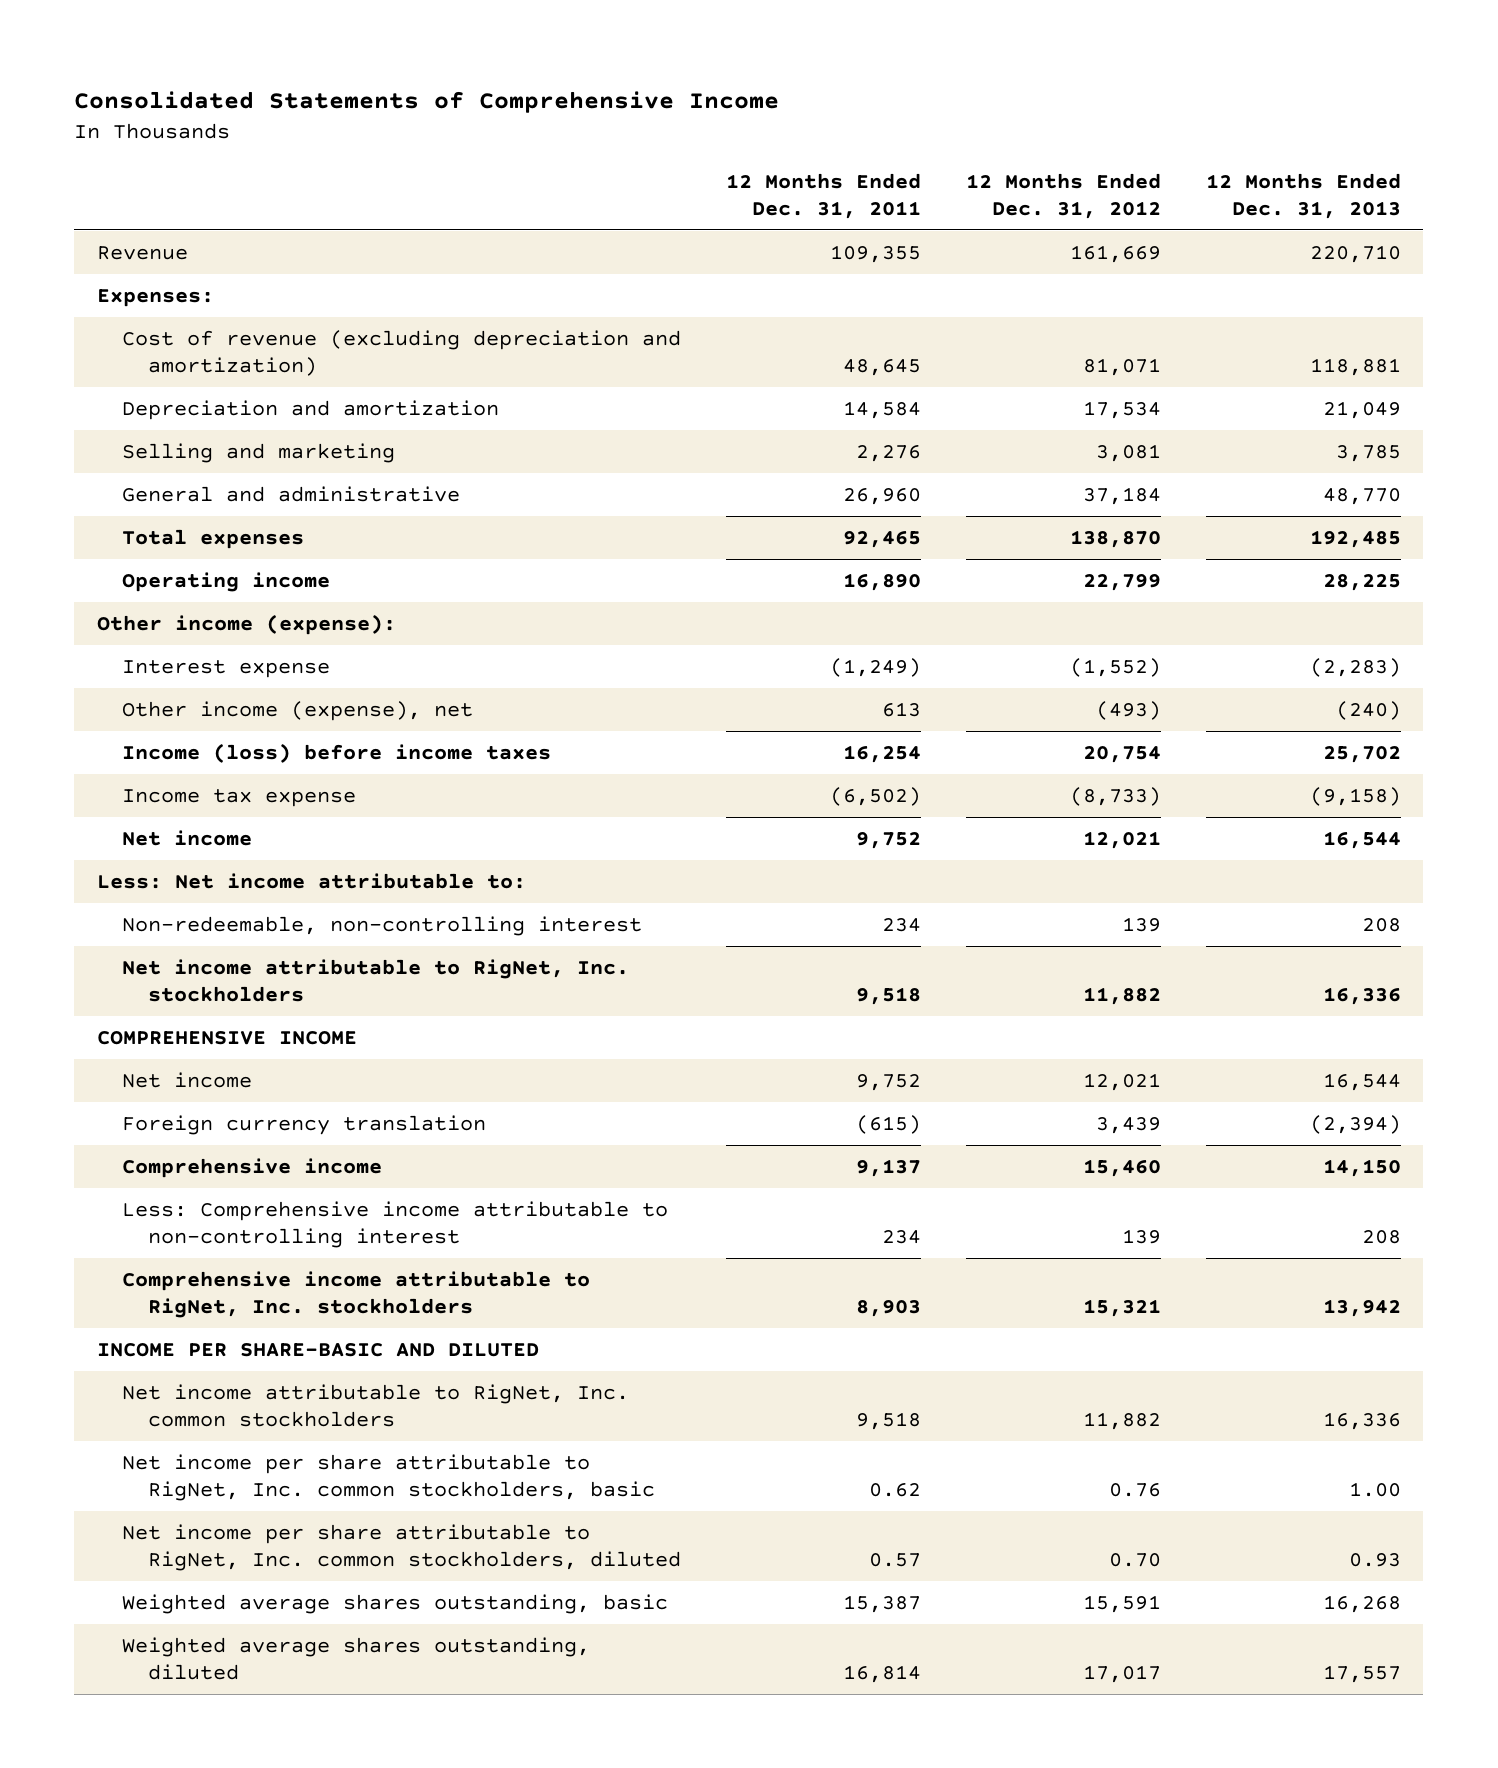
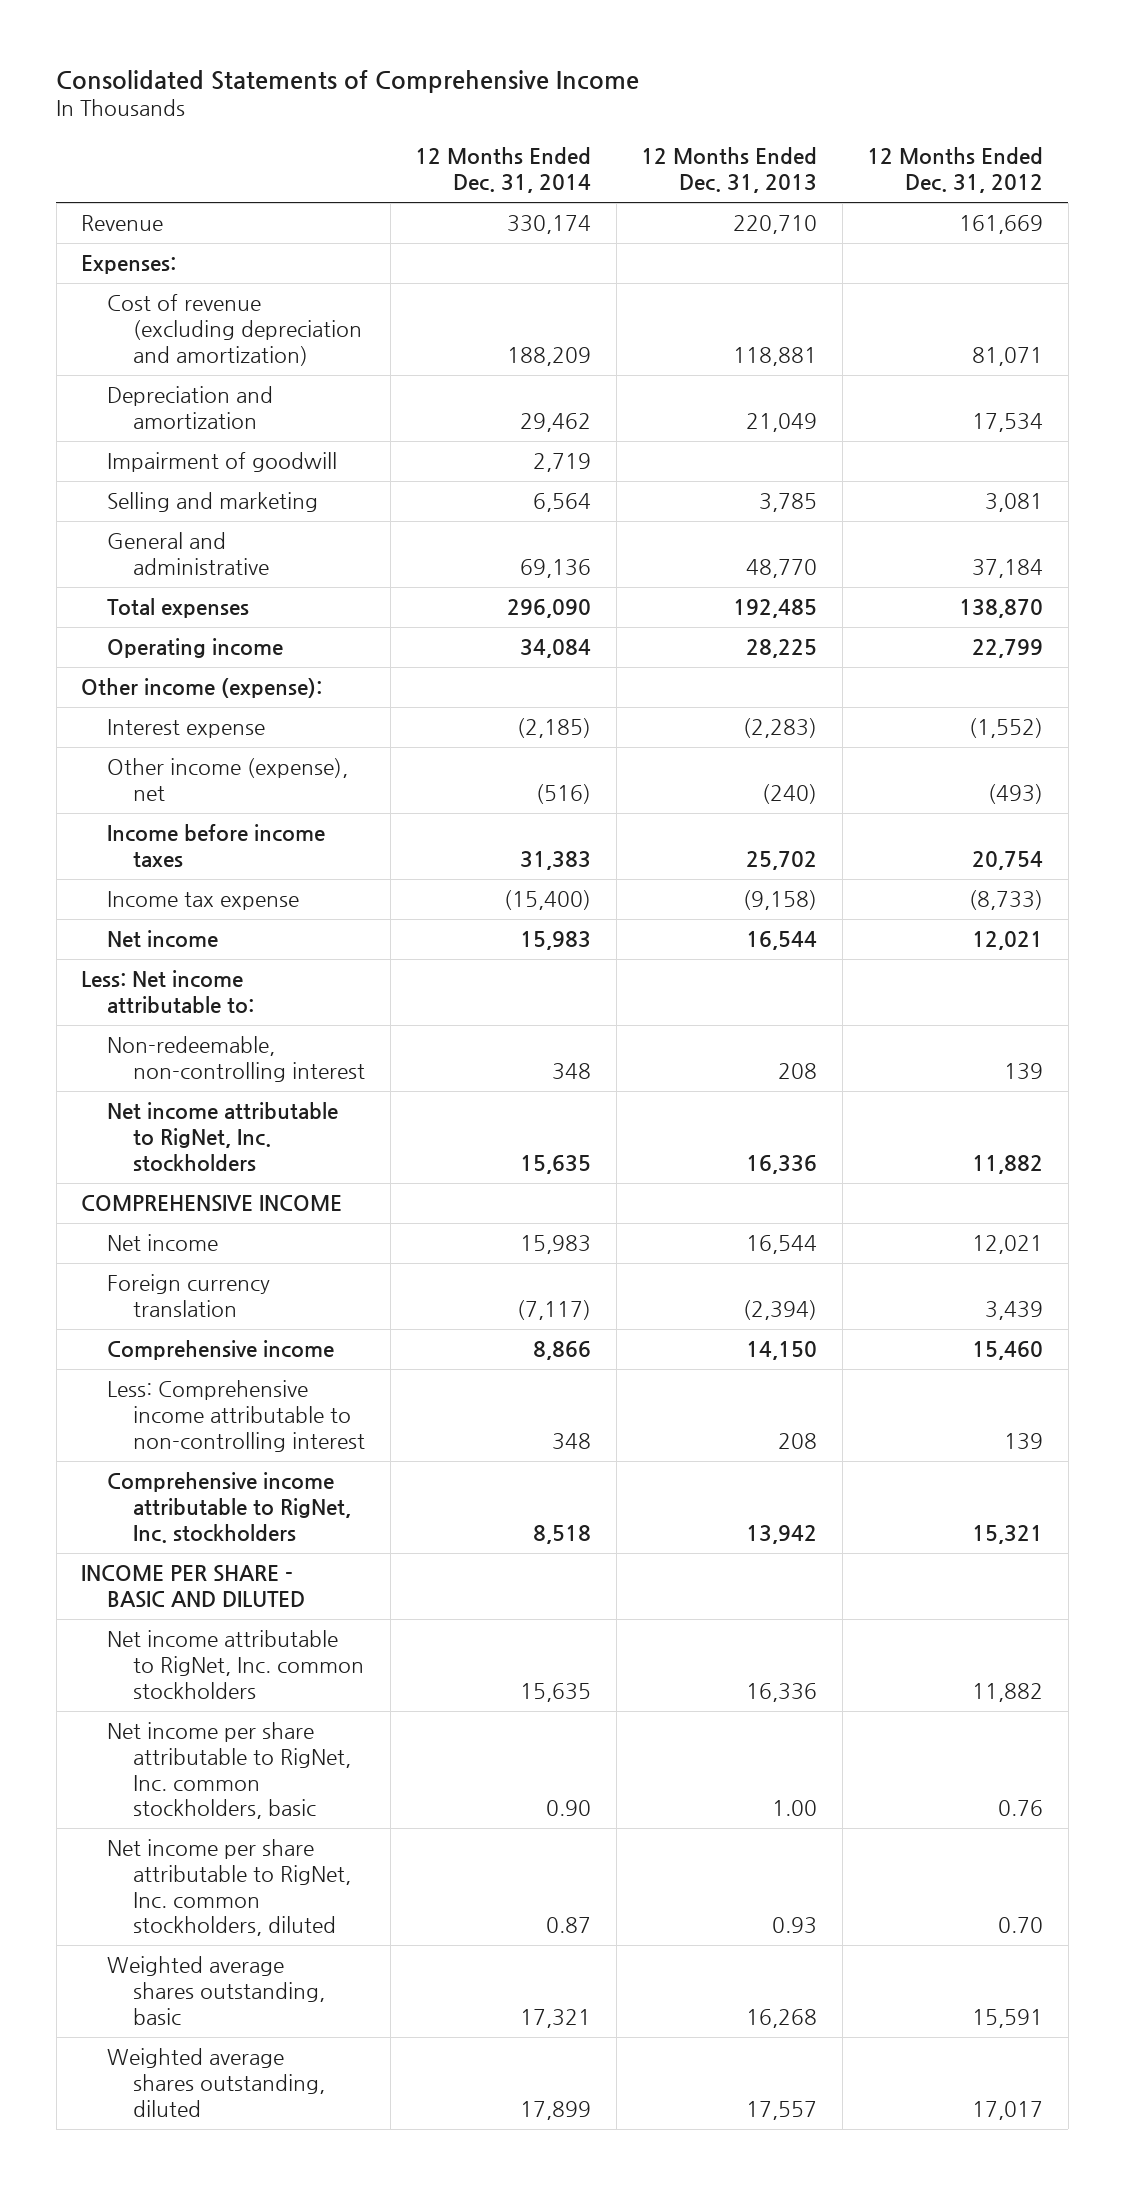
[726,172,922,219] 12 Months Ended Dec. 31, 2011 -> none
none -> [415,147,592,194] 12 Months Ended Dec. 31, 2014
none -> [107,452,338,473] Impairment of goodwill
[122,742,552,763] Income (loss) before income taxes -> [107,824,326,868] Income before income taxes
[96,1342,539,1357] INCOME PER SHARE-BASIC AND DILUTED -> [81,1565,306,1609] INCOME PER SHARE - BASIC AND DILUTED

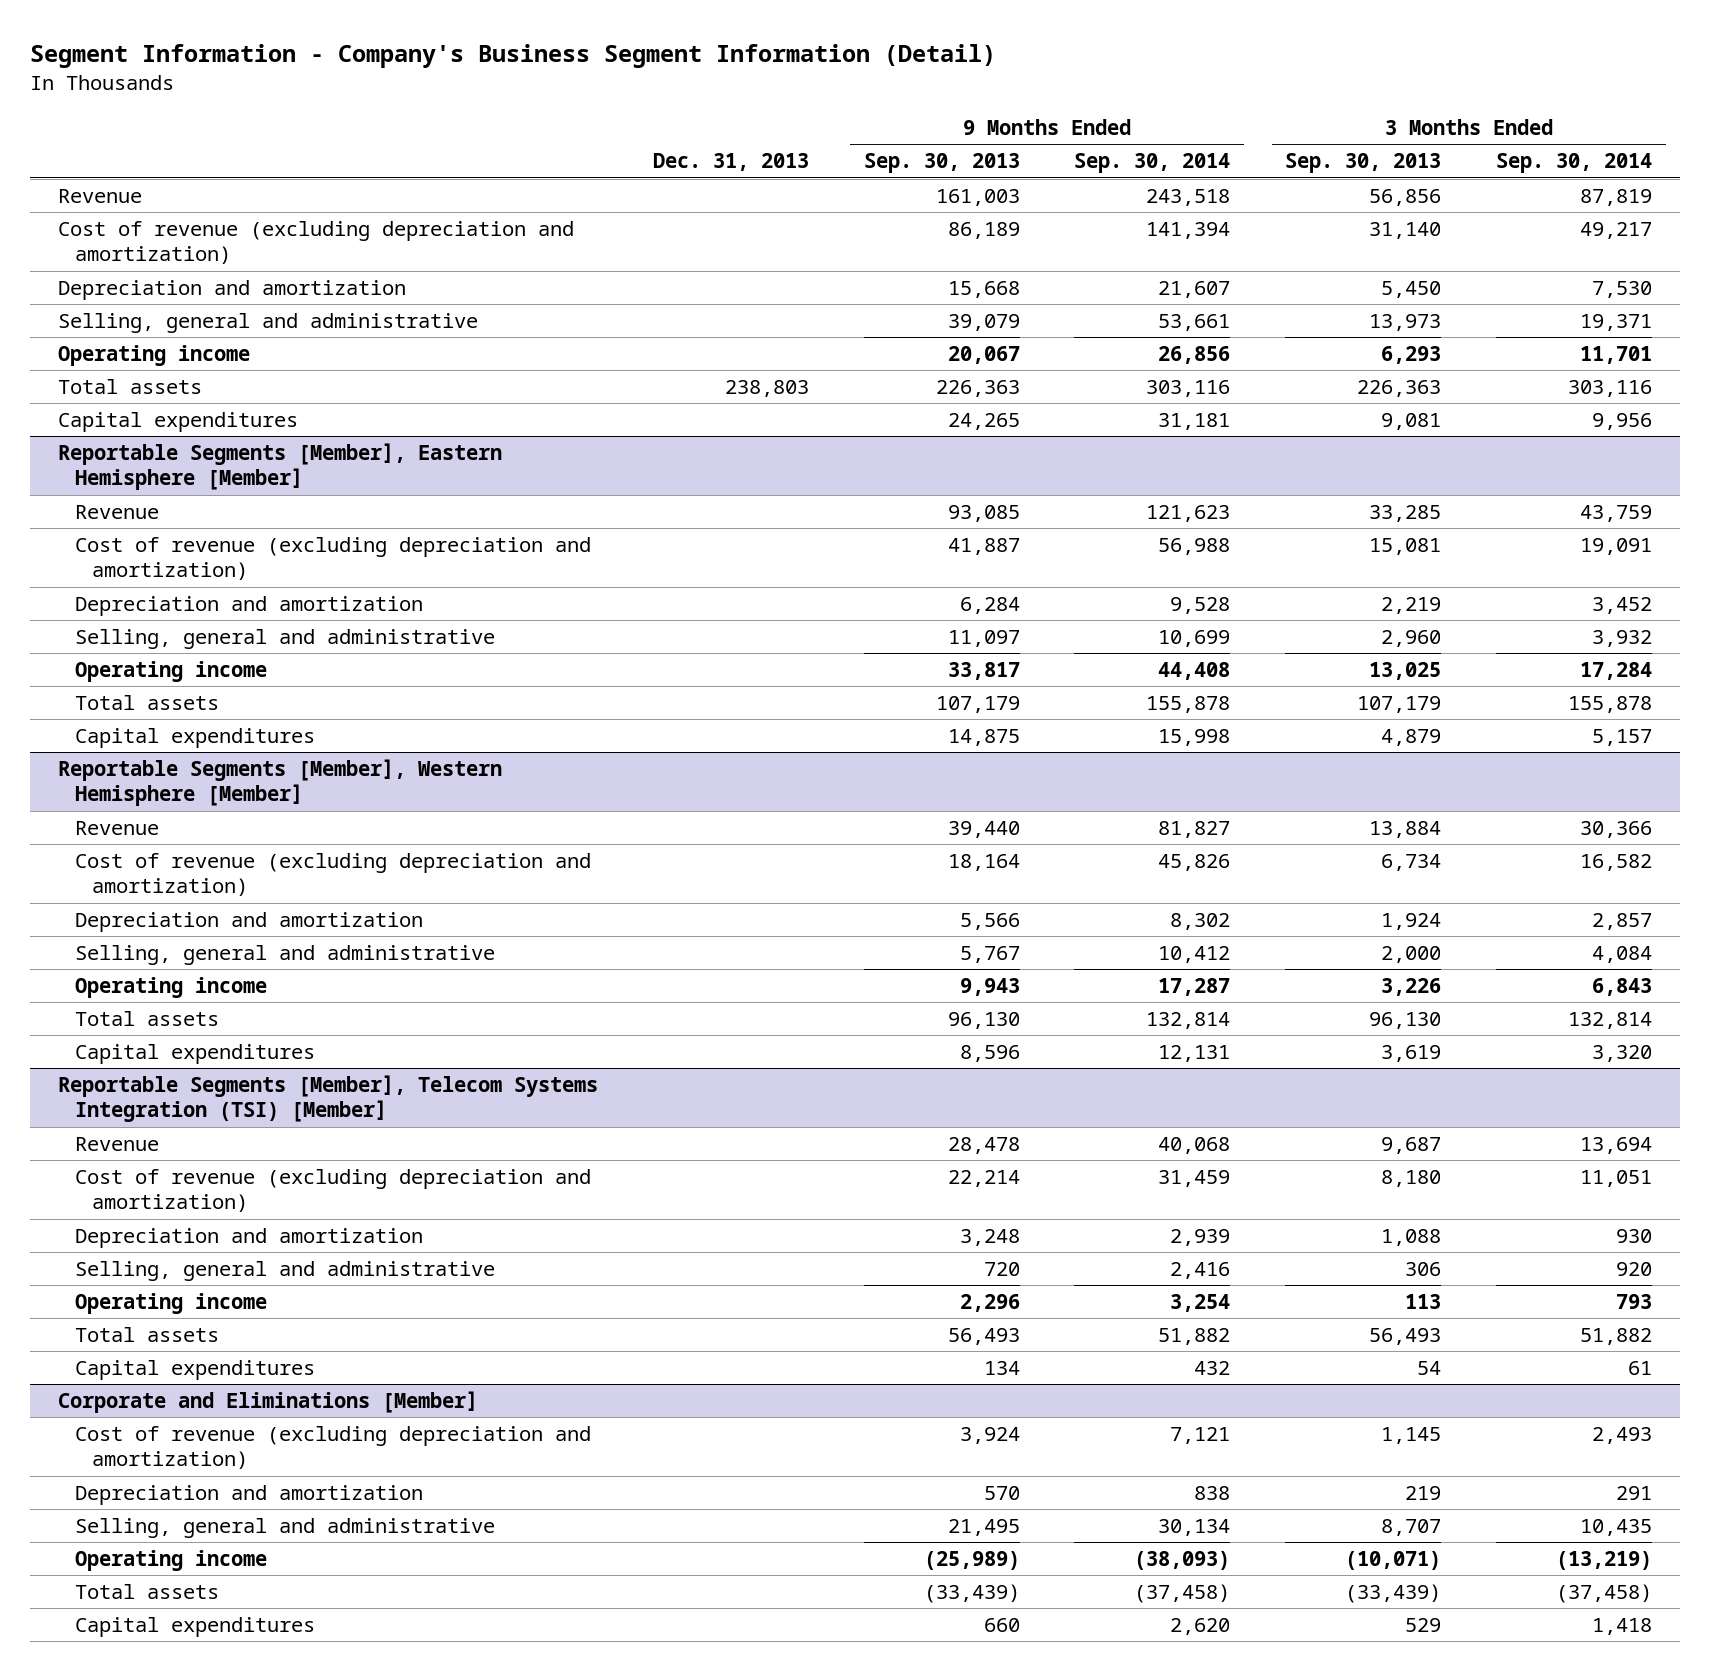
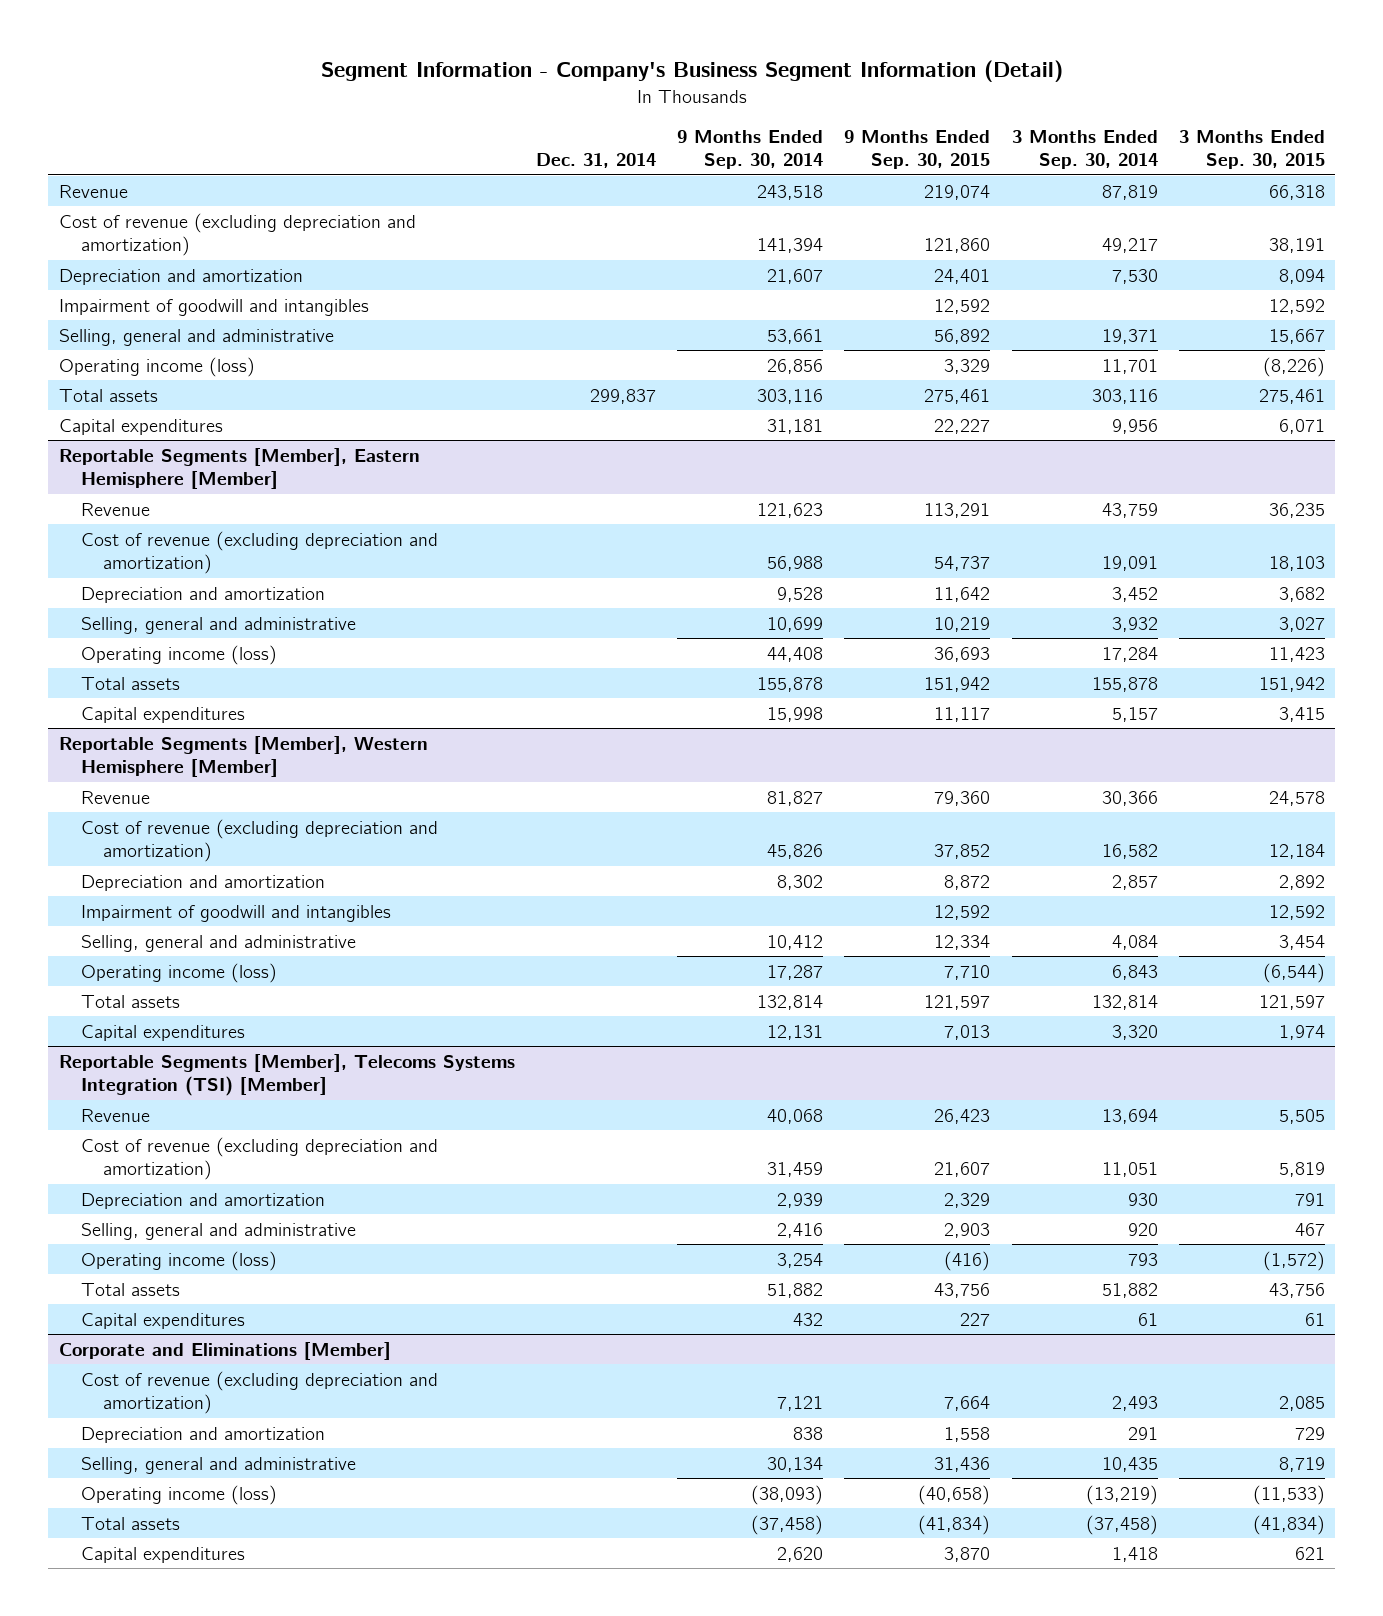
[652,153,809,172] Dec. 31, 2013 -> none
[863,153,1020,174] Sep. 30, 2013 -> none
[1285,153,1442,174] Sep. 30, 2013 -> none
none -> [535,153,656,169] Dec. 31, 2014
none -> [844,130,991,170] 9 Months Ended Sep. 30, 2015
none -> [1178,130,1325,170] 3 Months Ended Sep. 30, 2015
none -> [58,298,369,316] Impairment of goodwill and intangibles
[57,345,250,367] Operating income -> [58,356,255,377] Operating income (loss)
[74,661,267,683] Operating income -> [80,644,277,665] Operating income (loss)
none -> [80,904,391,922] Impairment of goodwill and intangibles
[74,977,267,999] Operating income -> [80,962,277,983] Operating income (loss)
[57,1075,598,1123] Reportable Segments [Member], Telecom Systems Integration (TSI) [Member] -> [58,1053,515,1096] Reportable Segments [Member], Telecoms Systems Integration (TSI) [Member]
[74,1293,267,1315] Operating income -> [80,1250,277,1271] Operating income (loss)
[74,1550,267,1572] Operating income -> [80,1484,277,1505] Operating income (loss)

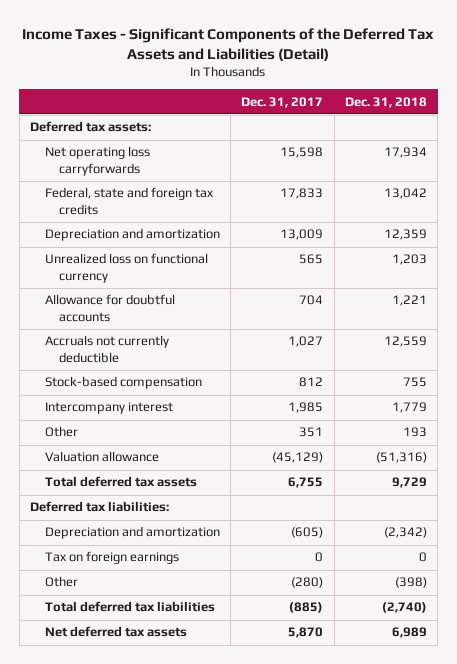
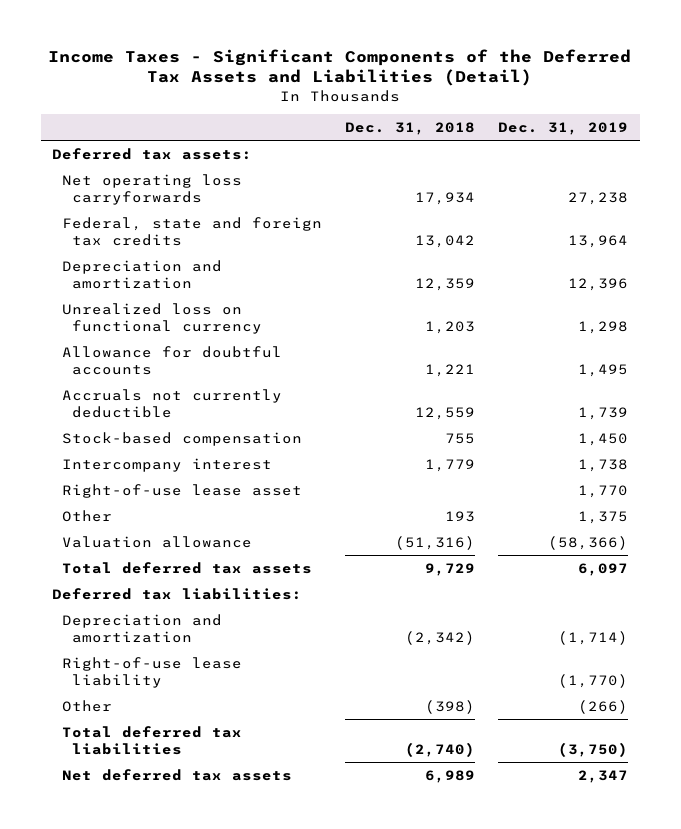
[241,96,324,108] Dec. 31, 2017 -> none
none -> [498,121,629,135] Dec. 31, 2019
none -> [62,483,303,498] Right-of-use lease asset
[44,551,179,565] Tax on foreign earnings -> none
none -> [62,656,243,688] Right-of-use lease liability

